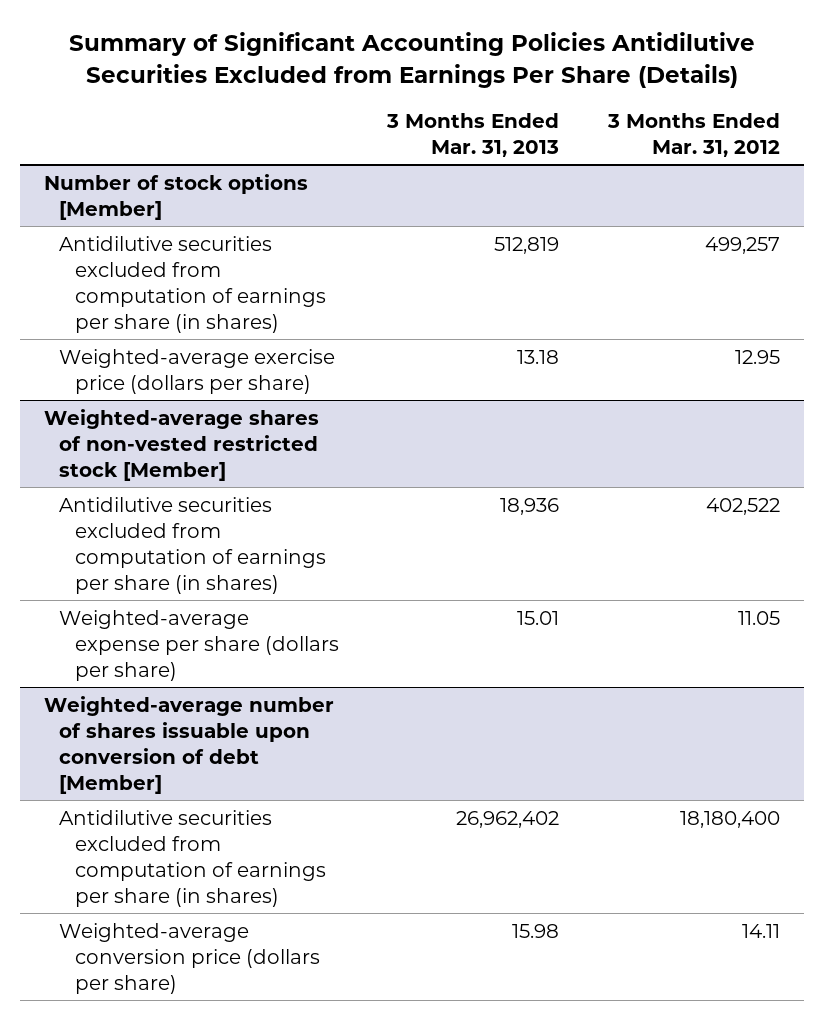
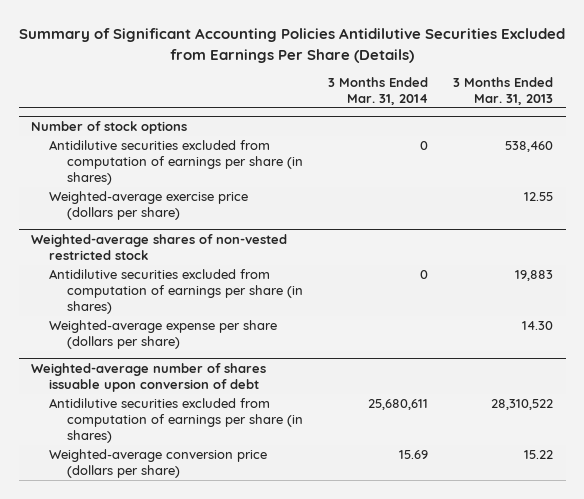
[606,112,780,157] 3 Months Ended Mar. 31, 2012 -> none
none -> [328,77,429,105] 3 Months Ended Mar. 31, 2014
[44,173,309,220] Number of stock options [Member] -> [31,121,188,135] Number of stock options
[494,236,560,254] 512,819 -> [505,141,554,153] 538,460
[517,349,560,364] 13.18 -> [524,192,554,202] 12.55
[44,408,320,481] Weighted-average shares of non-vested restricted stock [Member] -> [31,234,288,260] Weighted-average shares of non-vested restricted stock
[500,497,560,515] 18,936 -> [515,270,554,282] 19,883
[517,610,560,625] 15.01 -> [522,321,554,331] 14.30
[44,695,335,794] Weighted-average number of shares issuable upon conversion of debt [Member] -> [31,363,267,392] Weighted-average number of shares issuable upon conversion of debt
[456,810,560,828] 26,962,402 -> [491,399,554,411] 28,310,522
[512,923,560,938] 15.98 -> [524,450,554,460] 15.22

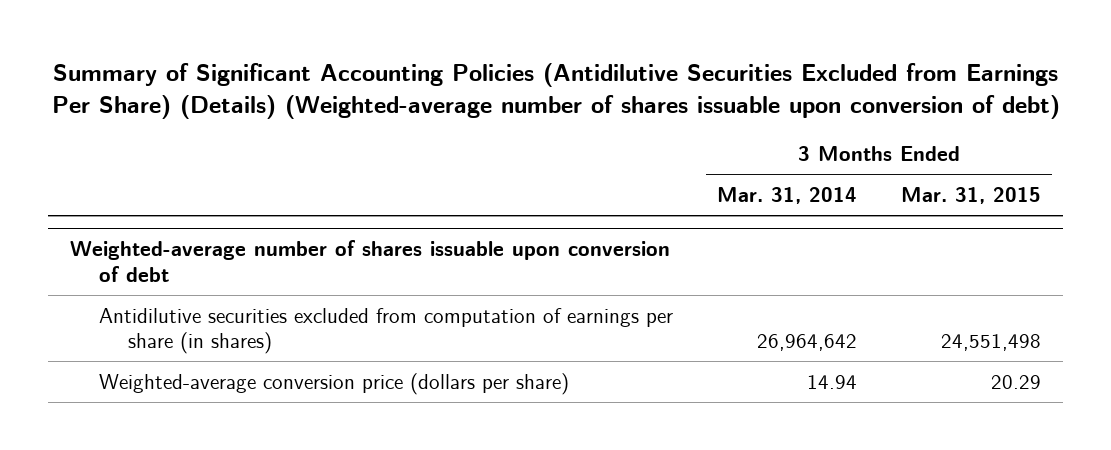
[19,28,566,63] Summary of Significant Accounting Policies Antidilutive Securities Excluded from Earnings Per Share (Details) -> [51,62,1060,119] Summary of Significant Accounting Policies (Antidilutive Securities Excluded from Earnings Per Share) (Details) (Weighted-average number of shares issuable upon conversion of debt)
[453,77,554,105] 3 Months Ended Mar. 31, 2013 -> none
none -> [900,186,1041,204] Mar. 31, 2015
[31,121,188,135] Number of stock options -> none
[49,140,304,185] Antidilutive securities excluded from computation of earnings per share (in shares) -> none
[49,191,249,221] Weighted-average exercise price (dollars per share) -> none
[31,234,288,260] Weighted-average shares of non-vested restricted stock -> none
[49,269,304,314] Antidilutive securities excluded from computation of earnings per share (in shares) -> none
[49,320,278,350] Weighted-average expense per share (dollars per share) -> none
[368,399,429,411] 25,680,611 -> [756,334,857,352] 26,964,642
[399,450,429,460] 15.69 -> [806,374,857,389] 14.94

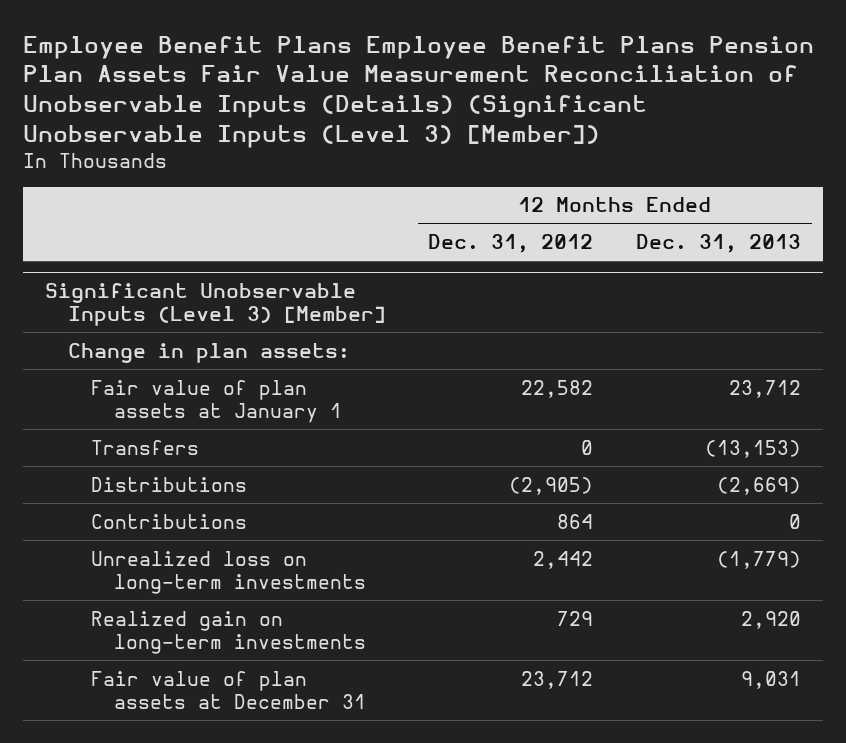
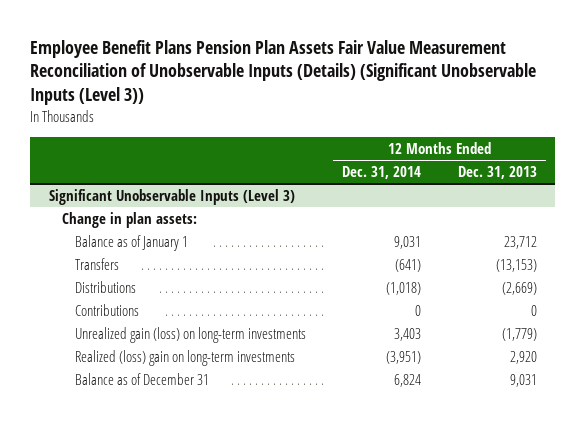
[23,35,815,148] Employee Benefit Plans Employee Benefit Plans Pension Plan Assets Fair Value Measurement Reconciliation of Unobservable Inputs (Details) (Significant Unobservable Inputs (Level 3) [Member]) -> [30,39,537,106] Employee Benefit Plans Pension Plan Assets Fair Value Measurement Reconciliation of Unobservable Inputs (Details) (Significant Unobservable Inputs (Level 3))
[428,233,594,253] Dec. 31, 2012 -> none
none -> [342,166,422,180] Dec. 31, 2014
[44,283,386,327] Significant Unobservable Inputs (Level 3) [Member] -> [48,189,295,206] Significant Unobservable Inputs (Level 3)
[90,379,342,423] Fair value of plan assets at January 1 -> [74,235,188,252] Balance as of January 1
[90,550,366,594] Unrealized loss on long-term investments -> [74,327,306,344] Unrealized gain (loss) on long-term investments
[90,610,366,654] Realized gain on long-term investments -> [74,350,295,367] Realized (loss) gain on long-term investments
[90,670,366,709] Fair value of plan assets at December 31 -> [74,373,209,386] Balance as of December 31

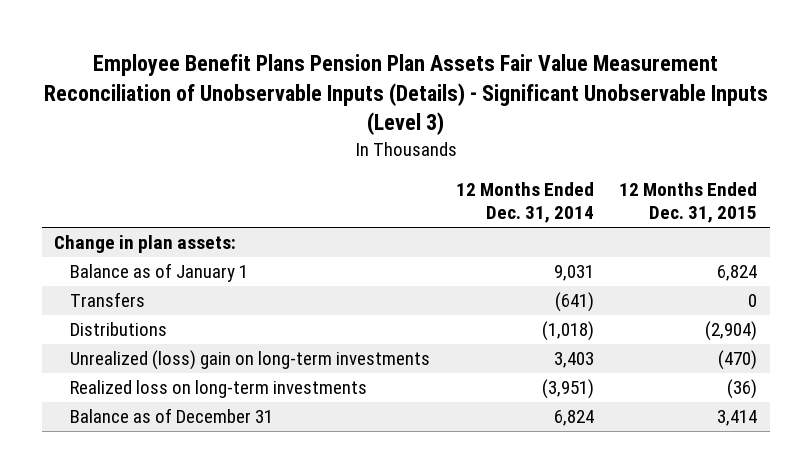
[30,39,537,106] Employee Benefit Plans Pension Plan Assets Fair Value Measurement Reconciliation of Unobservable Inputs (Details) (Significant Unobservable Inputs (Level 3)) -> [43,54,768,136] Employee Benefit Plans Pension Plan Assets Fair Value Measurement Reconciliation of Unobservable Inputs (Details) - Significant Unobservable Inputs (Level 3)
[458,166,538,180] Dec. 31, 2013 -> none
none -> [618,181,757,224] 12 Months Ended Dec. 31, 2015
[48,189,295,206] Significant Unobservable Inputs (Level 3) -> none
[74,304,139,317] Contributions -> none
[74,327,306,344] Unrealized gain (loss) on long-term investments -> [70,350,431,371] Unrealized (loss) gain on long-term investments
[74,350,295,367] Realized (loss) gain on long-term investments -> [70,380,368,399] Realized loss on long-term investments

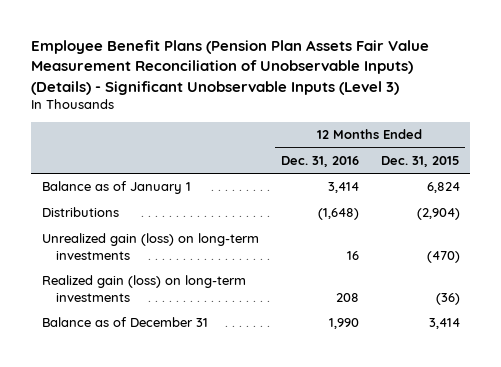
[43,54,768,136] Employee Benefit Plans Pension Plan Assets Fair Value Measurement Reconciliation of Unobservable Inputs (Details) - Significant Unobservable Inputs (Level 3) -> [30,40,429,95] Employee Benefit Plans (Pension Plan Assets Fair Value Measurement Reconciliation of Unobservable Inputs) (Details) - Significant Unobservable Inputs (Level 3)
[455,181,594,224] 12 Months Ended Dec. 31, 2014 -> none
none -> [280,156,359,168] Dec. 31, 2016
[54,235,237,254] Change in plan assets: -> none
[70,292,146,308] Transfers -> none
[70,350,431,371] Unrealized (loss) gain on long-term investments -> [41,233,259,260] Unrealized gain (loss) on long-term investments
[70,380,368,399] Realized loss on long-term investments -> [41,275,246,302] Realized gain (loss) on long-term investments

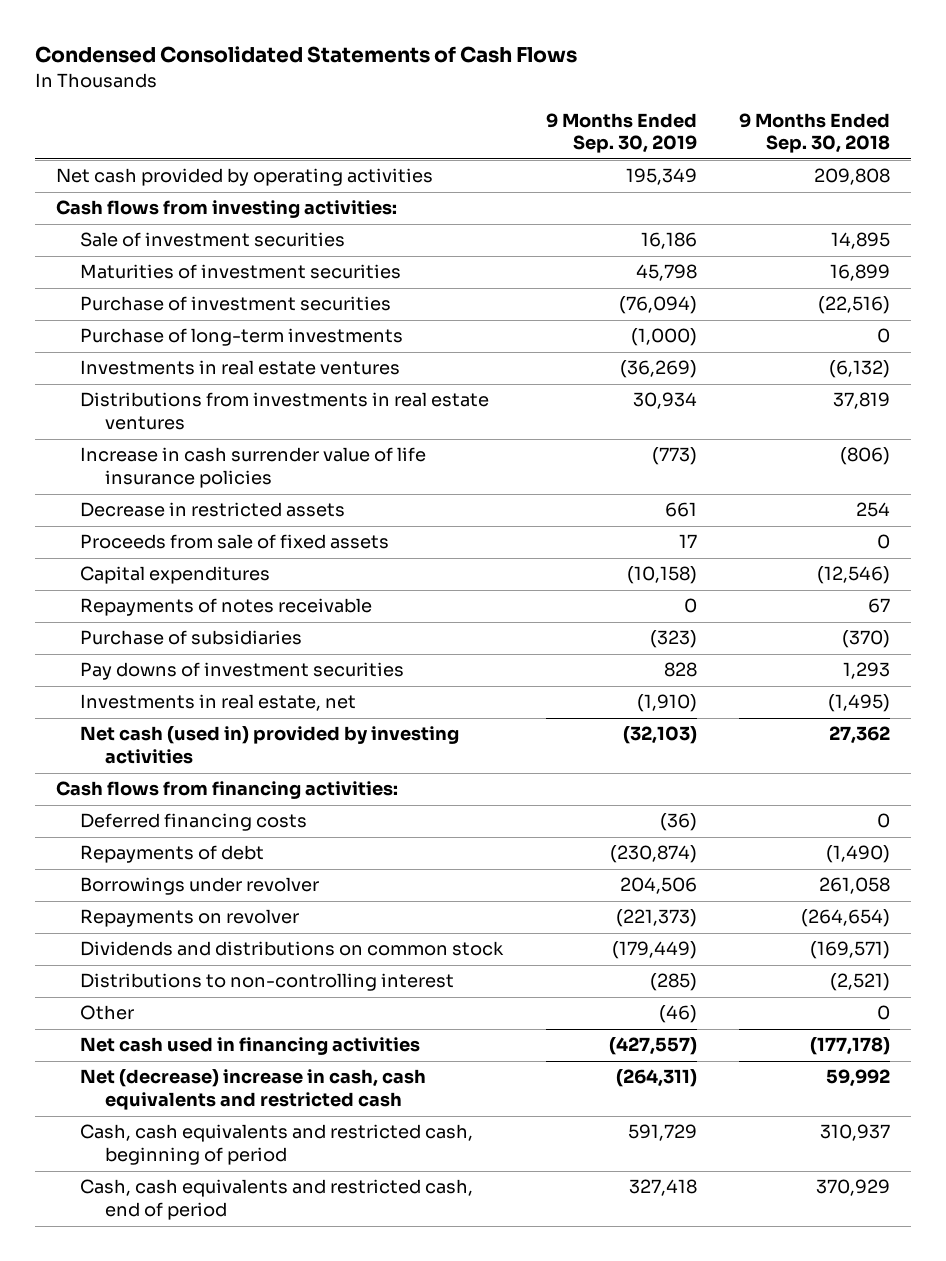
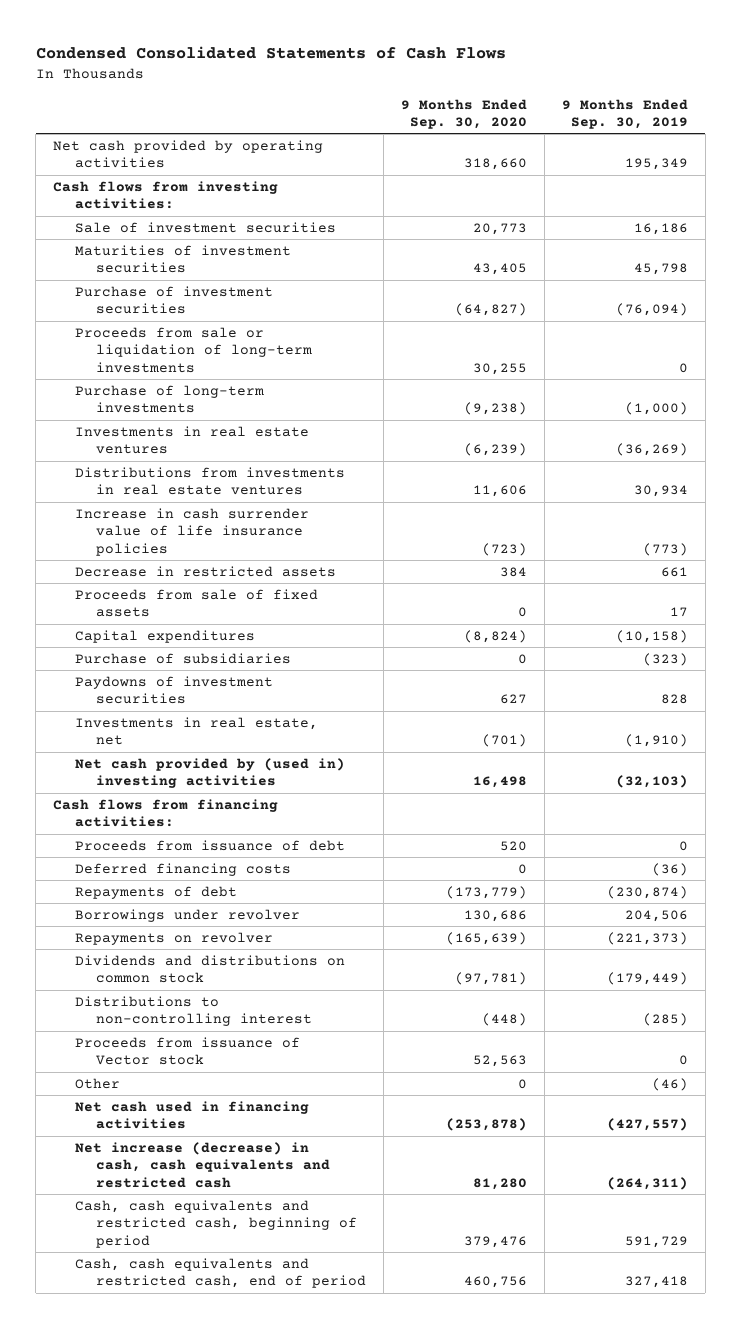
[739,112,891,154] 9 Months Ended Sep. 30, 2018 -> none
none -> [401,98,528,129] 9 Months Ended Sep. 30, 2020
none -> [74,326,313,373] Proceeds from sale or liquidation of long-term investments
[80,598,373,617] Repayments of notes receivable -> none
[80,662,405,681] Pay downs of investment securities -> [74,675,273,705] Paydowns of investment securities
[80,726,460,765] Net cash (used in) provided by investing activities -> [74,757,345,789] Net cash provided by (used in) investing activities
none -> [74,839,345,851] Proceeds from issuance of debt
none -> [74,1036,300,1066] Proceeds from issuance of Vector stock
[80,1069,427,1111] Net (decrease) increase in cash, cash equivalents and restricted cash -> [74,1141,331,1188] Net increase (decrease) in cash, cash equivalents and restricted cash

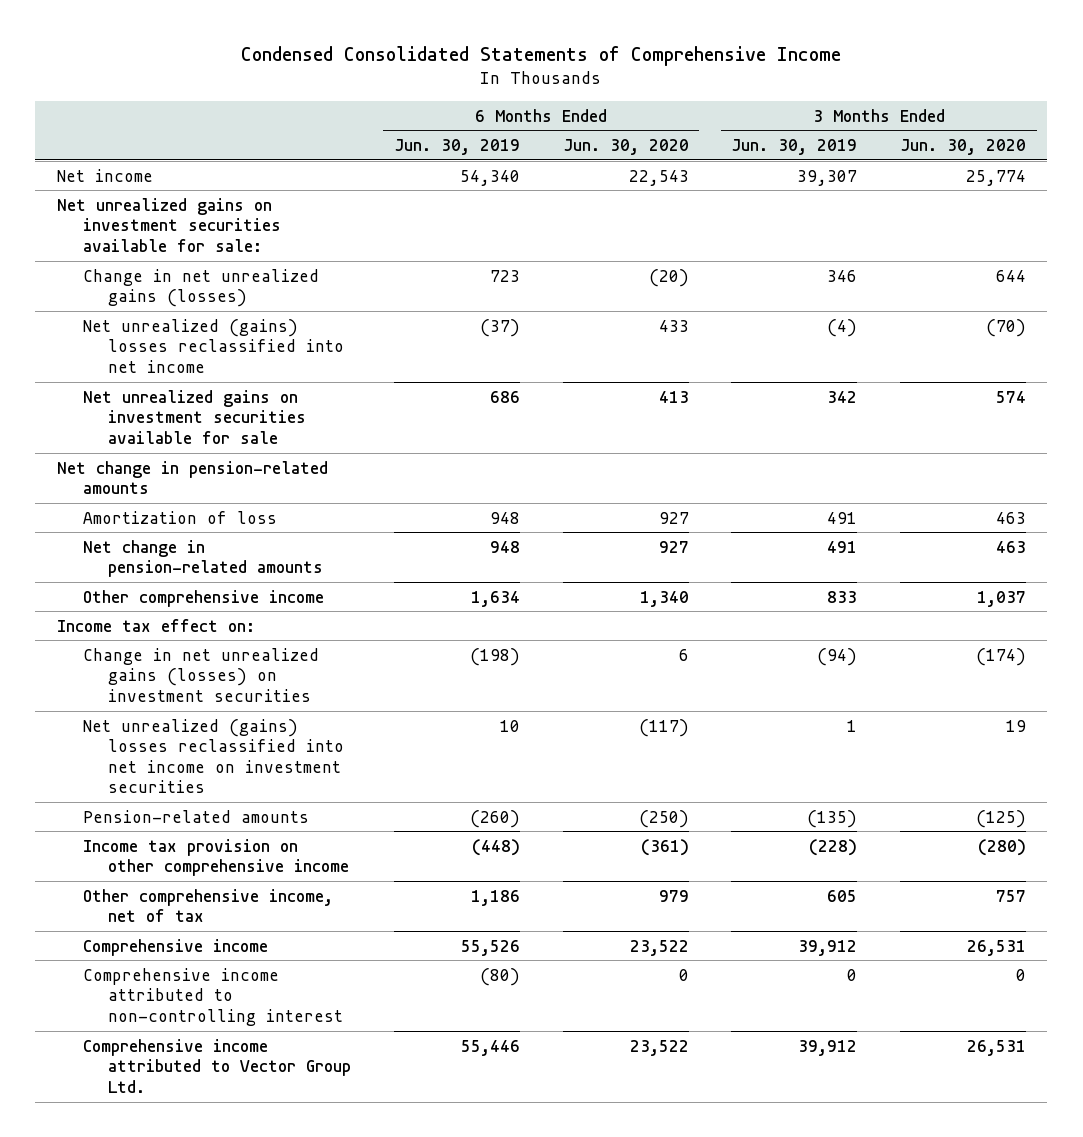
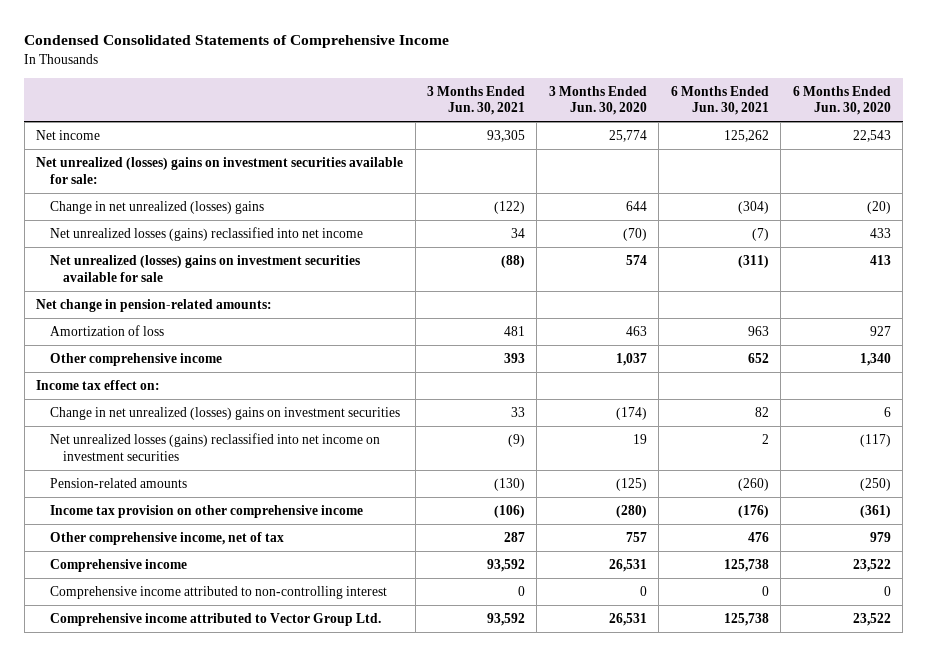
[394,139,521,156] Jun. 30, 2019 -> none
[731,139,858,156] Jun. 30, 2019 -> none
none -> [426,85,525,116] 3 Months Ended Jun. 30, 2021
none -> [670,85,769,116] 6 Months Ended Jun. 30, 2021
[56,197,281,252] Net unrealized gains on investment securities available for sale: -> [36,156,404,184] Net unrealized (losses) gains on investment securities available for sale:
[82,268,319,308] Change in net unrealized gains (losses) -> [49,200,264,214] Change in net unrealized (losses) gains
[82,318,345,373] Net unrealized (gains) losses reclassified into net income -> [49,226,363,241] Net unrealized losses (gains) reclassified into net income
[82,389,307,444] Net unrealized gains on investment securities available for sale -> [49,254,360,282] Net unrealized (losses) gains on investment securities available for sale
[56,460,328,495] Net change in pension-related amounts -> [36,298,273,312] Net change in pension-related amounts:
[82,539,324,578] Net change in pension-related amounts -> none
[82,647,319,702] Change in net unrealized gains (losses) on investment securities -> [49,406,400,420] Change in net unrealized (losses) gains on investment securities
[82,718,345,794] Net unrealized (gains) losses reclassified into net income on investment securities -> [49,432,380,461] Net unrealized losses (gains) reclassified into net income on investment securities

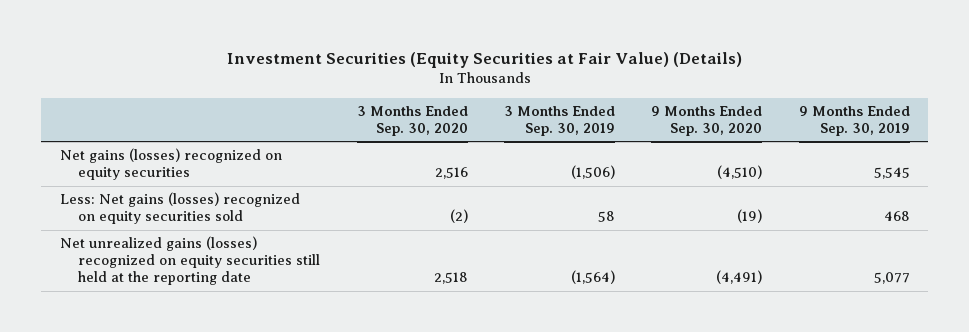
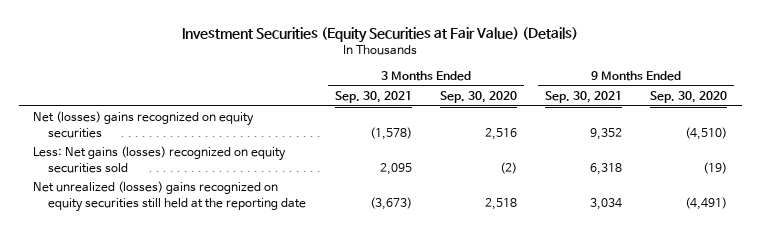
[504,106,616,136] 3 Months Ended Sep. 30, 2019 -> none
[798,106,910,136] 9 Months Ended Sep. 30, 2019 -> none
none -> [334,91,412,104] Sep. 30, 2021
none -> [545,91,623,104] Sep. 30, 2021
[59,148,282,181] Net gains (losses) recognized on equity securities -> [32,111,254,138] Net (losses) gains recognized on equity securities
[59,236,321,286] Net unrealized gains (losses) recognized on equity securities still held at the reporting date -> [32,181,307,212] Net unrealized (losses) gains recognized on equity securities still held at the reporting date

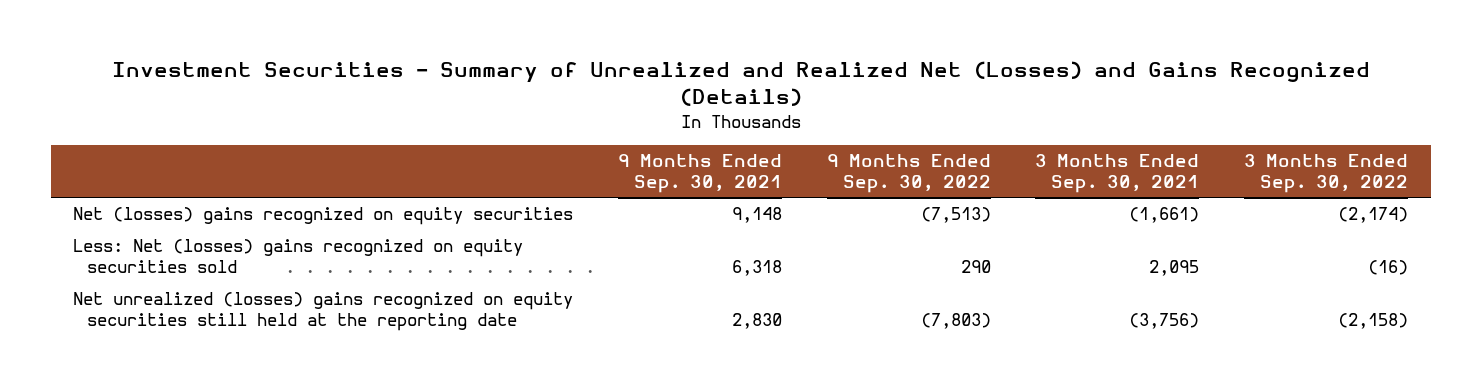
[182,26,579,43] Investment Securities (Equity Securities at Fair Value) (Details) -> [111,61,1370,107] Investment Securities - Summary of Unrealized and Realized Net (Losses) and Gains Recognized (Details)
[439,91,517,104] Sep. 30, 2020 -> none
[650,91,728,104] Sep. 30, 2020 -> none
none -> [826,154,991,194] 9 Months Ended Sep. 30, 2022
none -> [1244,154,1409,194] 3 Months Ended Sep. 30, 2022
[369,126,412,140] (1,578) -> [1129,207,1200,224] (1,661)
[590,127,623,140] 9,352 -> [731,207,782,224] 9,148
[32,146,286,173] Less: Net gains (losses) recognized on equity securities sold -> [73,239,524,274] Less: Net (losses) gains recognized on equity securities sold
[369,196,412,210] (3,673) -> [1129,313,1200,330] (3,756)
[590,197,623,210] 3,034 -> [731,313,782,330] 2,830

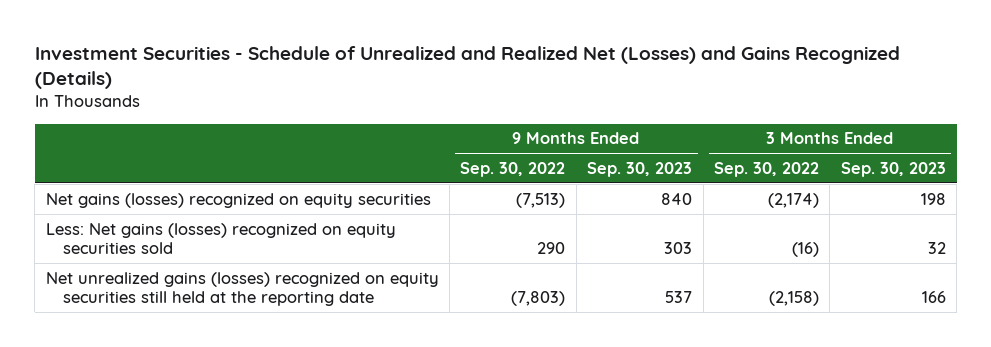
[111,61,1370,107] Investment Securities - Summary of Unrealized and Realized Net (Losses) and Gains Recognized (Details) -> [34,46,900,90] Investment Securities - Schedule of Unrealized and Realized Net (Losses) and Gains Recognized (Details)
[617,154,782,194] 9 Months Ended Sep. 30, 2021 -> none
[1035,154,1200,194] 3 Months Ended Sep. 30, 2021 -> none
none -> [587,161,693,177] Sep. 30, 2023
none -> [840,161,946,177] Sep. 30, 2023
[73,207,574,226] Net (losses) gains recognized on equity securities -> [45,192,431,208] Net gains (losses) recognized on equity securities
[73,239,524,274] Less: Net (losses) gains recognized on equity securities sold -> [45,222,396,255] Less: Net gains (losses) recognized on equity securities sold
[73,292,574,332] Net unrealized (losses) gains recognized on equity securities still held at the reporting date -> [45,271,439,307] Net unrealized gains (losses) recognized on equity securities still held at the reporting date

